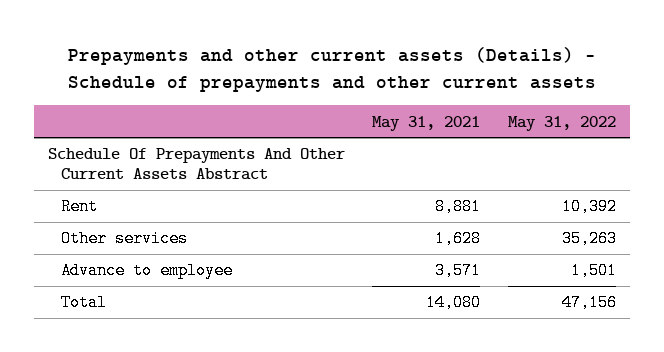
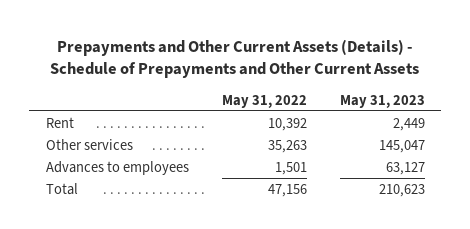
[67,46,596,92] Prepayments and other current assets (Details) - Schedule of prepayments and other current assets -> [50,38,420,79] Prepayments and Other Current Assets (Details) - Schedule of Prepayments and Other Current Assets
[372,115,481,131] May 31, 2021 -> none
none -> [339,94,425,108] May 31, 2023
[47,148,345,181] Schedule Of Prepayments And Other Current Assets Abstract -> none
[61,262,234,280] Advance to employee -> [45,160,189,175] Advances to employees

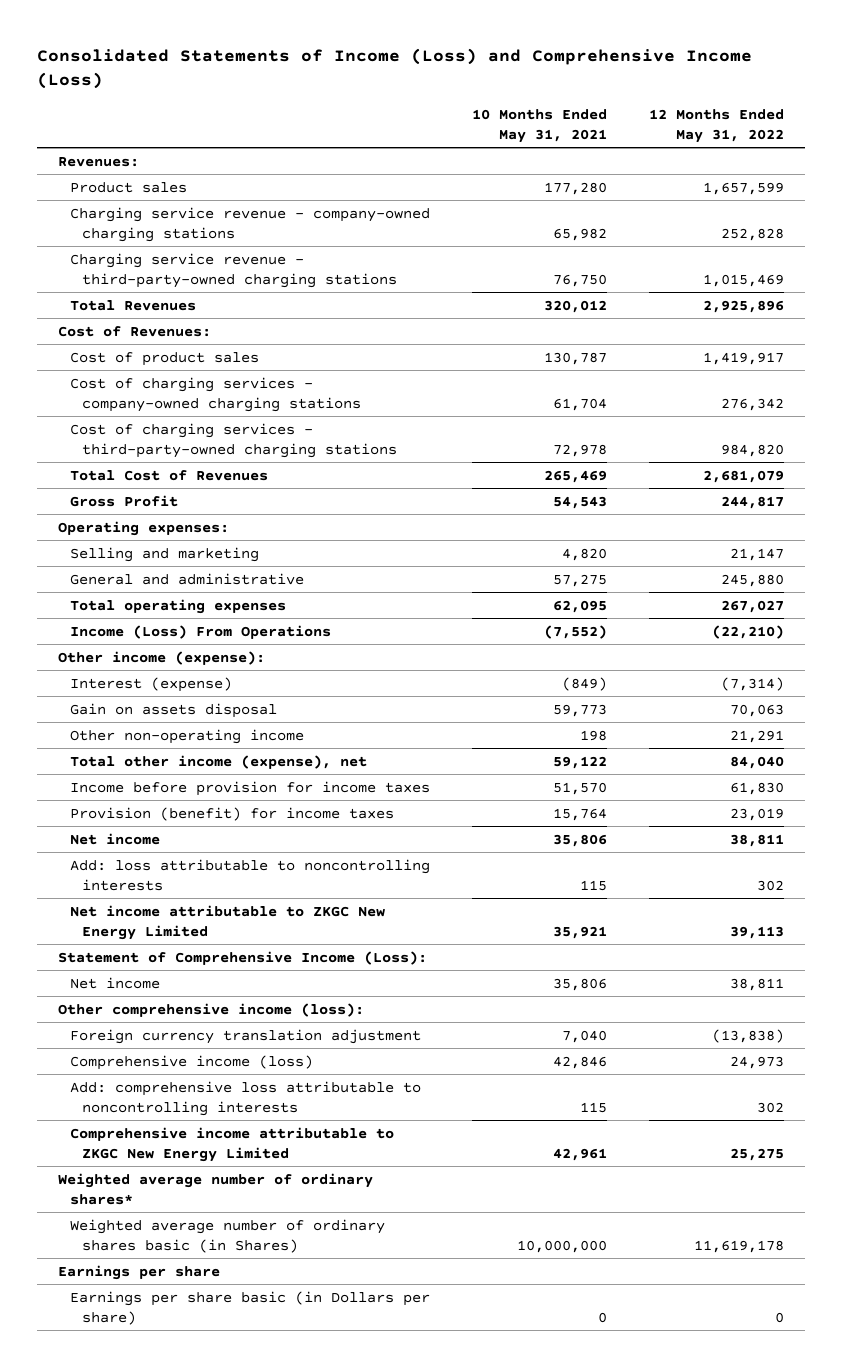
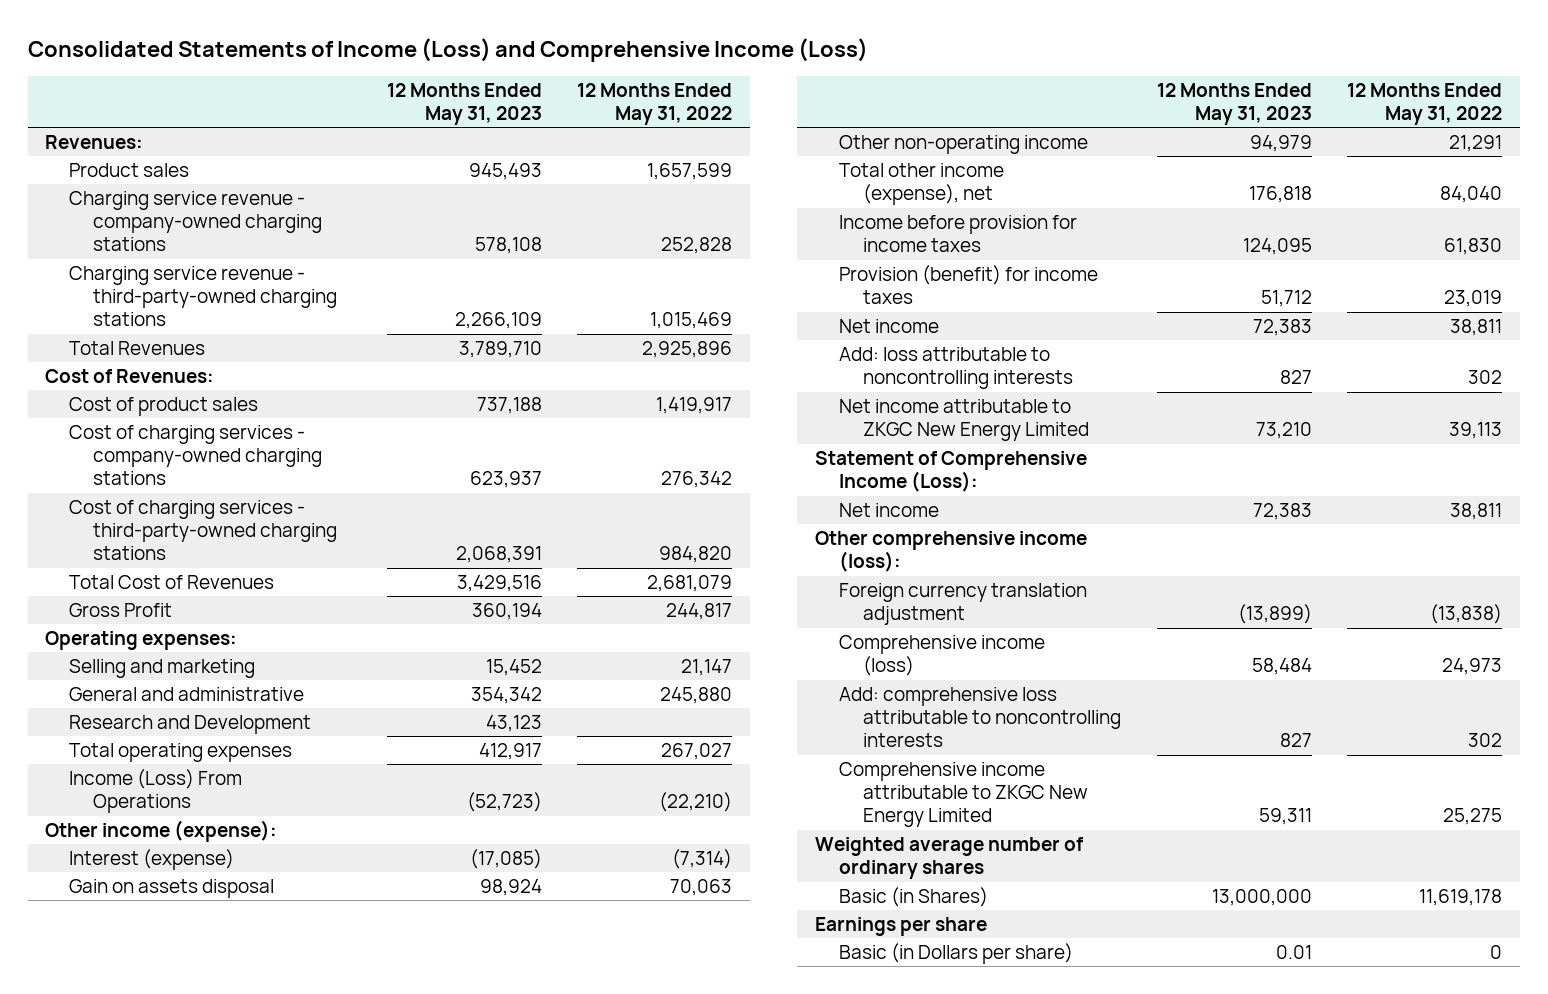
[472,108,608,143] 10 Months Ended May 31, 2021 -> none
none -> [386,83,542,126] 12 Months Ended May 31, 2023
none -> [69,715,312,735] Research and Development
[58,1172,374,1205] Weighted average number of ordinary shares* -> [815,837,1084,880] Weighted average number of ordinary shares
[70,1218,386,1253] Weighted average number of ordinary shares basic (in Shares) -> [839,887,989,908] Basic (in Shares)
[70,1290,431,1325] Earnings per share basic (in Dollars per share) -> [839,943,1074,965] Basic (in Dollars per share)

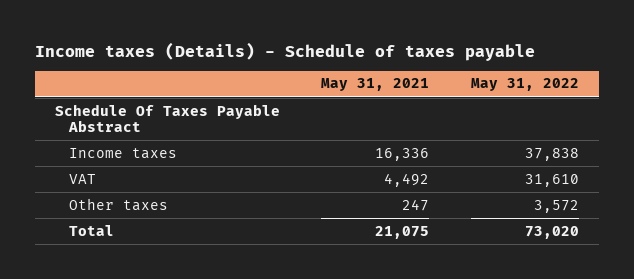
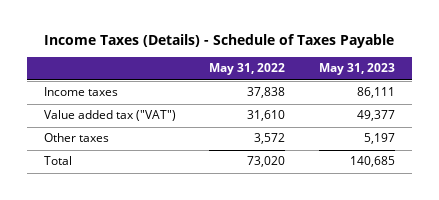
[34,41,535,61] Income taxes (Details) - Schedule of taxes payable -> [44,34,395,49] Income Taxes (Details) - Schedule of Taxes Payable
[321,78,430,92] May 31, 2021 -> none
none -> [318,63,395,76] May 31, 2023
[55,103,281,133] Schedule Of Taxes Payable Abstract -> none
[69,173,97,184] VAT -> [43,110,176,122] Value added tax ("VAT")

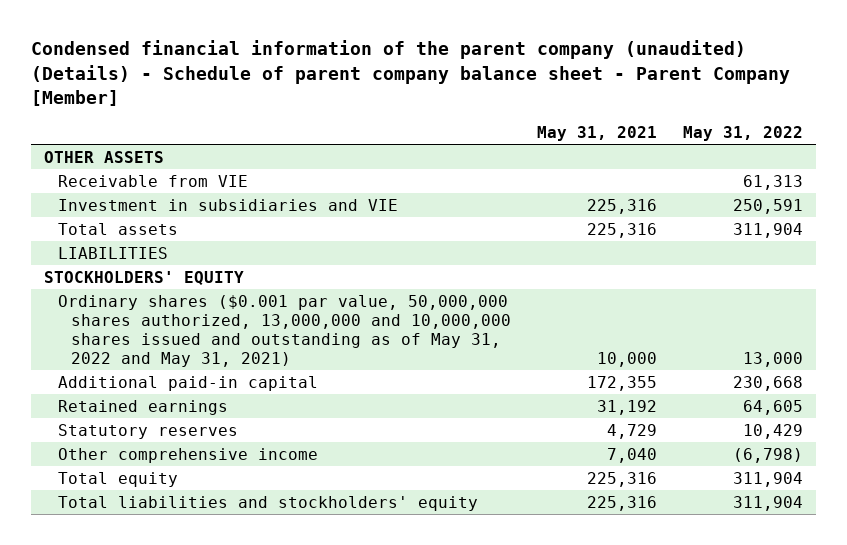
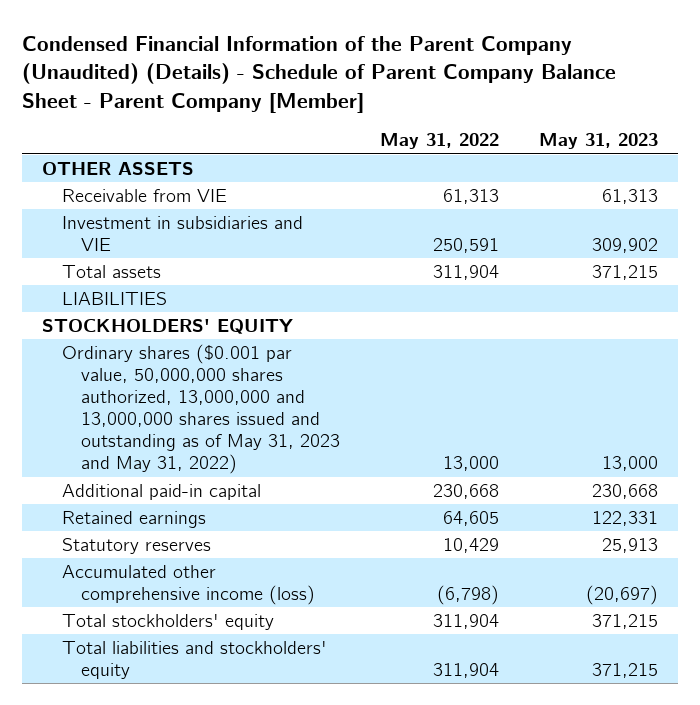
[31,40,791,107] Condensed financial information of the parent company (unaudited) (Details) - Schedule of parent company balance sheet - Parent Company [Member] -> [22,35,617,113] Condensed Financial Information of the Parent Company (Unaudited) (Details) - Schedule of Parent Company Balance Sheet - Parent Company [Member]
[537,125,658,141] May 31, 2021 -> none
none -> [539,133,659,150] May 31, 2023
[57,294,512,367] Ordinary shares ($0.001 par value, 50,000,000 shares authorized, 13,000,000 and 10,000,000 shares issued and outstanding as of May 31, 2022 and May 31, 2021) -> [61,344,341,475] Ordinary shares ($0.001 par value, 50,000,000 shares authorized, 13,000,000 and 13,000,000 shares issued and outstanding as of May 31, 2023 and May 31, 2022)
[57,447,318,463] Other comprehensive income -> [61,565,316,606] Accumulated other comprehensive income (loss)
[57,471,178,487] Total equity -> [61,614,274,631] Total stockholders' equity

